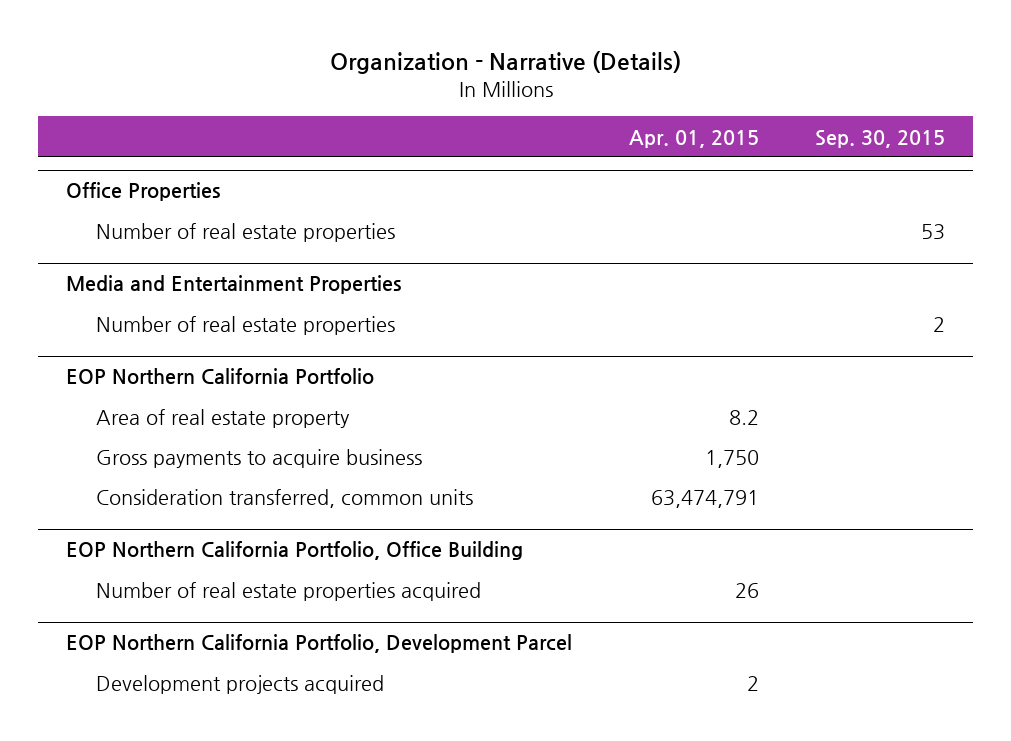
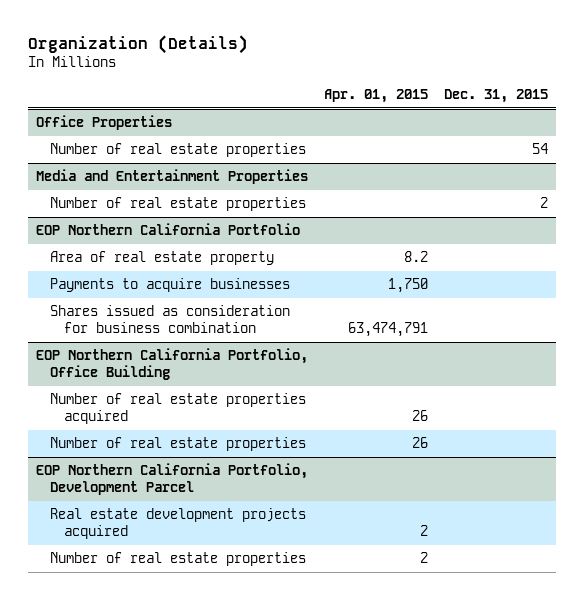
[329,51,681,75] Organization - Narrative (Details) -> [28,35,249,55] Organization (Details)
[814,129,945,148] Sep. 30, 2015 -> none
none -> [443,89,548,104] Dec. 31, 2015
[95,449,422,469] Gross payments to acquire business -> [49,278,290,293] Payments to acquire businesses
[95,489,473,509] Consideration transferred, common units -> [49,305,290,334] Shares issued as consideration for business combination
none -> [49,437,306,452] Number of real estate properties
[95,675,384,695] Development projects acquired -> [49,508,306,540] Real estate development projects acquired
none -> [49,552,306,567] Number of real estate properties

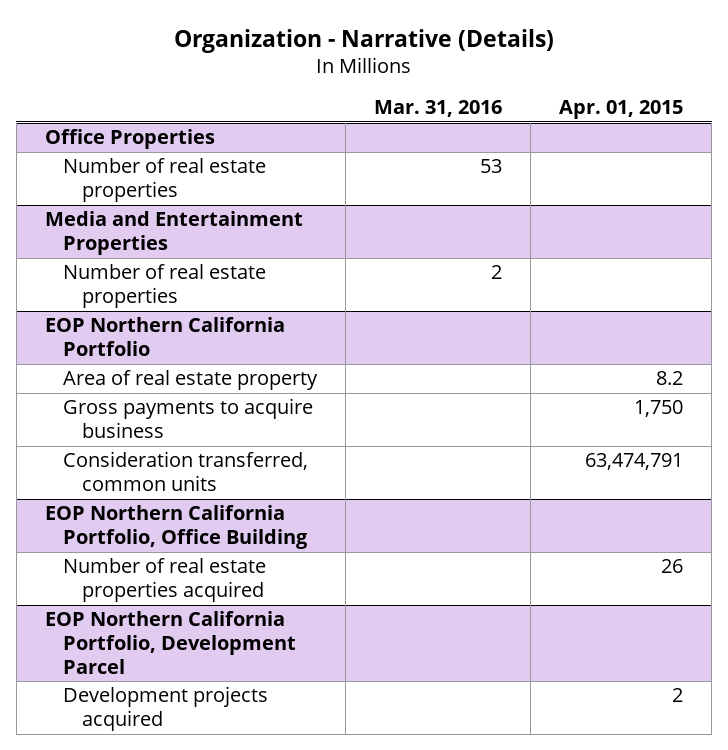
[28,35,249,55] Organization (Details) -> [174,28,555,53] Organization - Narrative (Details)
[443,89,548,104] Dec. 31, 2015 -> none
none -> [374,100,503,118] Mar. 31, 2016
[49,278,290,293] Payments to acquire businesses -> [63,398,314,439] Gross payments to acquire business
[49,305,290,334] Shares issued as consideration for business combination -> [63,451,309,492] Consideration transferred, common units
[49,437,306,452] Number of real estate properties -> none
[49,552,306,567] Number of real estate properties -> none
[49,508,306,540] Real estate development projects acquired -> [63,686,269,732] Development projects acquired

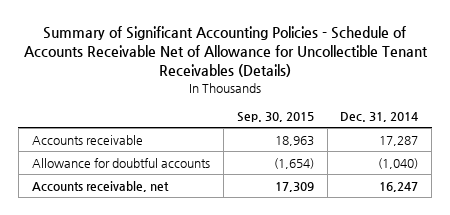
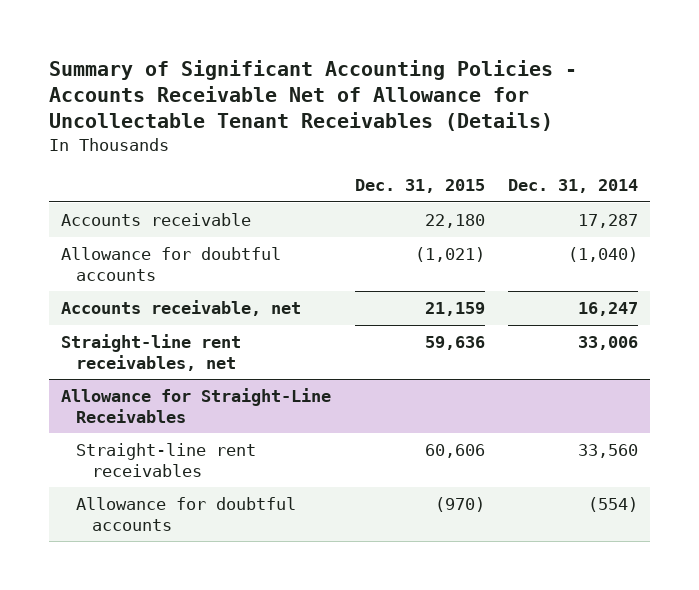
[24,26,429,78] Summary of Significant Accounting Policies - Schedule of Accounts Receivable Net of Allowance for Uncollectible Tenant Receivables (Details) -> [49,59,578,132] Summary of Significant Accounting Policies - Accounts Receivable Net of Allowance for Uncollectable Tenant Receivables (Details)
[236,111,314,122] Sep. 30, 2015 -> none
none -> [354,179,485,194] Dec. 31, 2015
none -> [61,334,242,371] Straight-line rent receivables, net
none -> [61,388,332,423] Allowance for Straight-Line Receivables
none -> [76,443,257,477] Straight-line rent receivables
none -> [76,497,297,531] Allowance for doubtful accounts

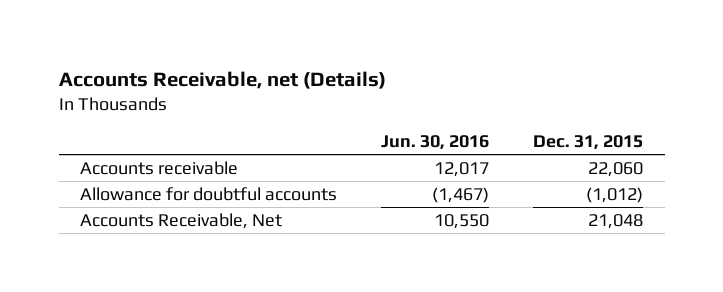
[49,59,578,132] Summary of Significant Accounting Policies - Accounts Receivable Net of Allowance for Uncollectable Tenant Receivables (Details) -> [58,71,386,90] Accounts Receivable, net (Details)
[508,179,639,194] Dec. 31, 2014 -> none
none -> [381,135,490,151] Jun. 30, 2016
[61,334,242,371] Straight-line rent receivables, net -> none
[61,388,332,423] Allowance for Straight-Line Receivables -> none
[76,443,257,477] Straight-line rent receivables -> none
[76,497,297,531] Allowance for doubtful accounts -> none
[424,214,485,229] 22,180 -> [587,162,643,178] 22,060
[414,247,485,263] (1,021) -> [585,187,643,204] (1,012)
[61,300,302,317] Accounts receivable, net -> [80,213,283,230] Accounts Receivable, Net
[424,302,485,317] 21,159 -> [587,214,643,230] 21,048

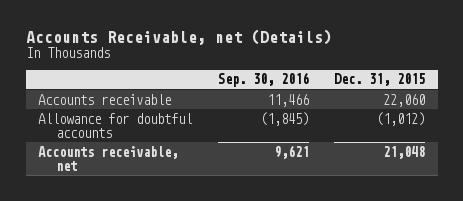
[381,135,490,151] Jun. 30, 2016 -> none
none -> [217,72,309,88] Sep. 30, 2016
[80,213,283,230] Accounts Receivable, Net -> [38,145,179,171] Accounts receivable, net

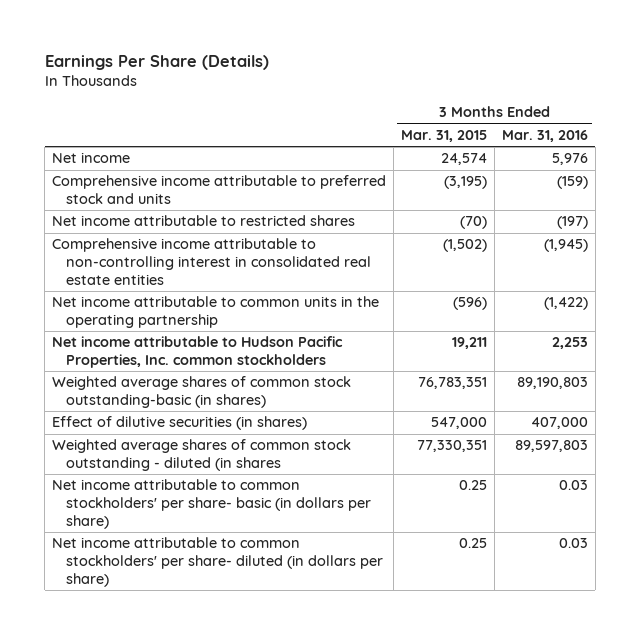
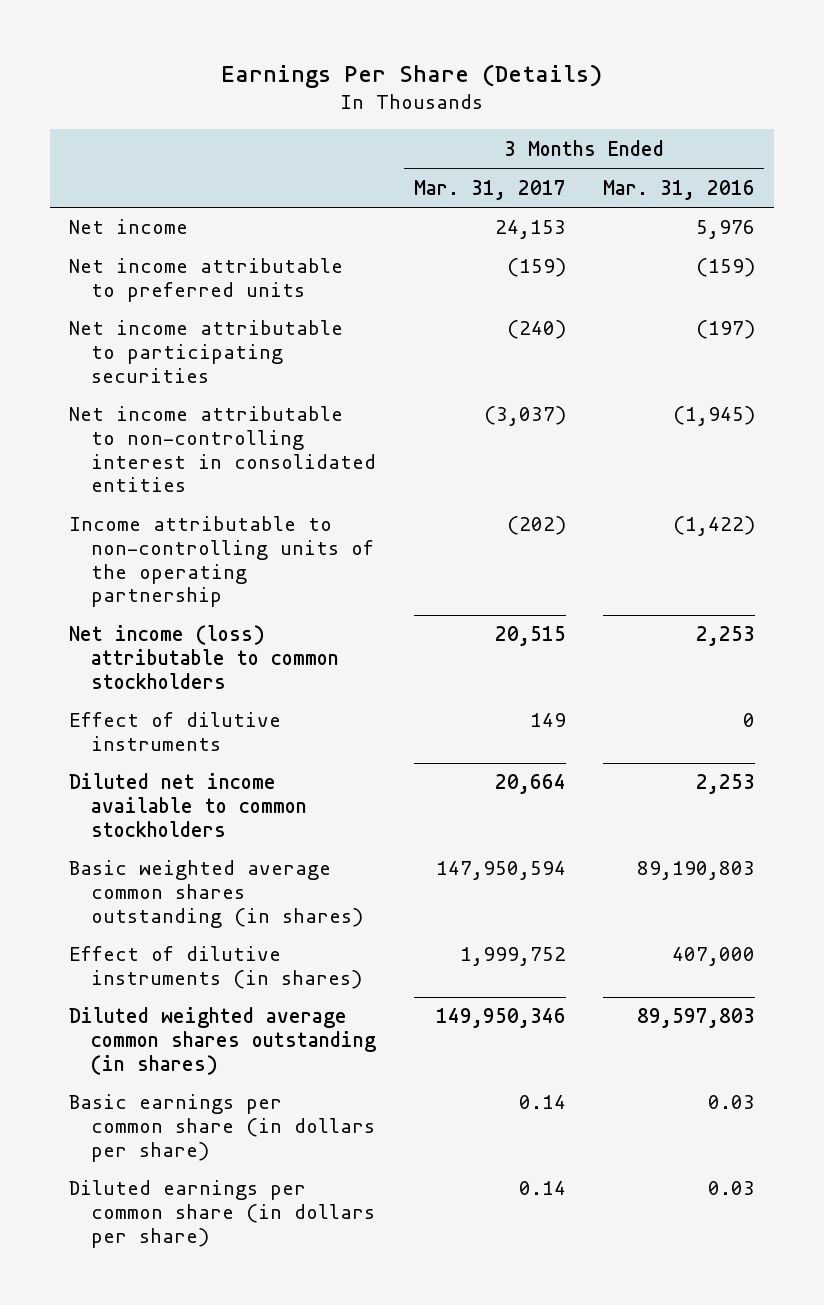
[401,129,488,142] Mar. 31, 2015 -> none
none -> [413,179,566,200] Mar. 31, 2017
[52,175,387,205] Comprehensive income attributable to preferred stock and units -> [68,258,343,303] Net income attributable to preferred units
[52,215,356,227] Net income attributable to restricted shares -> [68,320,343,383] Net income attributable to participating securities
[52,238,371,285] Comprehensive income attributable to non-controlling interest in consolidated real estate entities -> [68,406,377,493] Net income attributable to non-controlling interest in consolidated entities
[52,296,380,329] Net income attributable to common units in the operating partnership -> [68,516,375,608] Income attributable to non-controlling units of the operating partnership
[52,336,344,369] Net income attributable to Hudson Pacific Properties, Inc. common stockholders -> [68,625,340,689] Net income (loss) attributable to common stockholders
none -> [68,712,281,752] Effect of dilutive instruments
none -> [68,773,308,837] Diluted net income available to common stockholders
[52,376,352,409] Weighted average shares of common stock outstanding-basic (in shares) -> [68,860,364,928] Basic weighted average common shares outstanding (in shares)
[52,416,308,431] Effect of dilutive securities (in shares) -> [68,946,363,990] Effect of dilutive instruments (in shares)
[52,439,352,472] Weighted average shares of common stock outstanding - diluted (in shares -> [68,1007,377,1075] Diluted weighted average common shares outstanding (in shares)
[52,479,371,529] Net income attributable to common stockholders' per share- basic (in dollars per share) -> [68,1094,376,1162] Basic earnings per common share (in dollars per share)
[52,537,383,587] Net income attributable to common stockholders' per share- diluted (in dollars per share) -> [68,1180,376,1248] Diluted earnings per common share (in dollars per share)

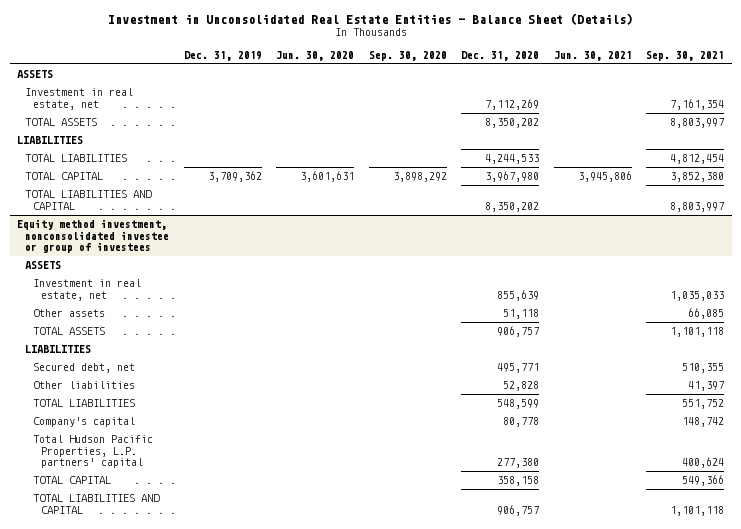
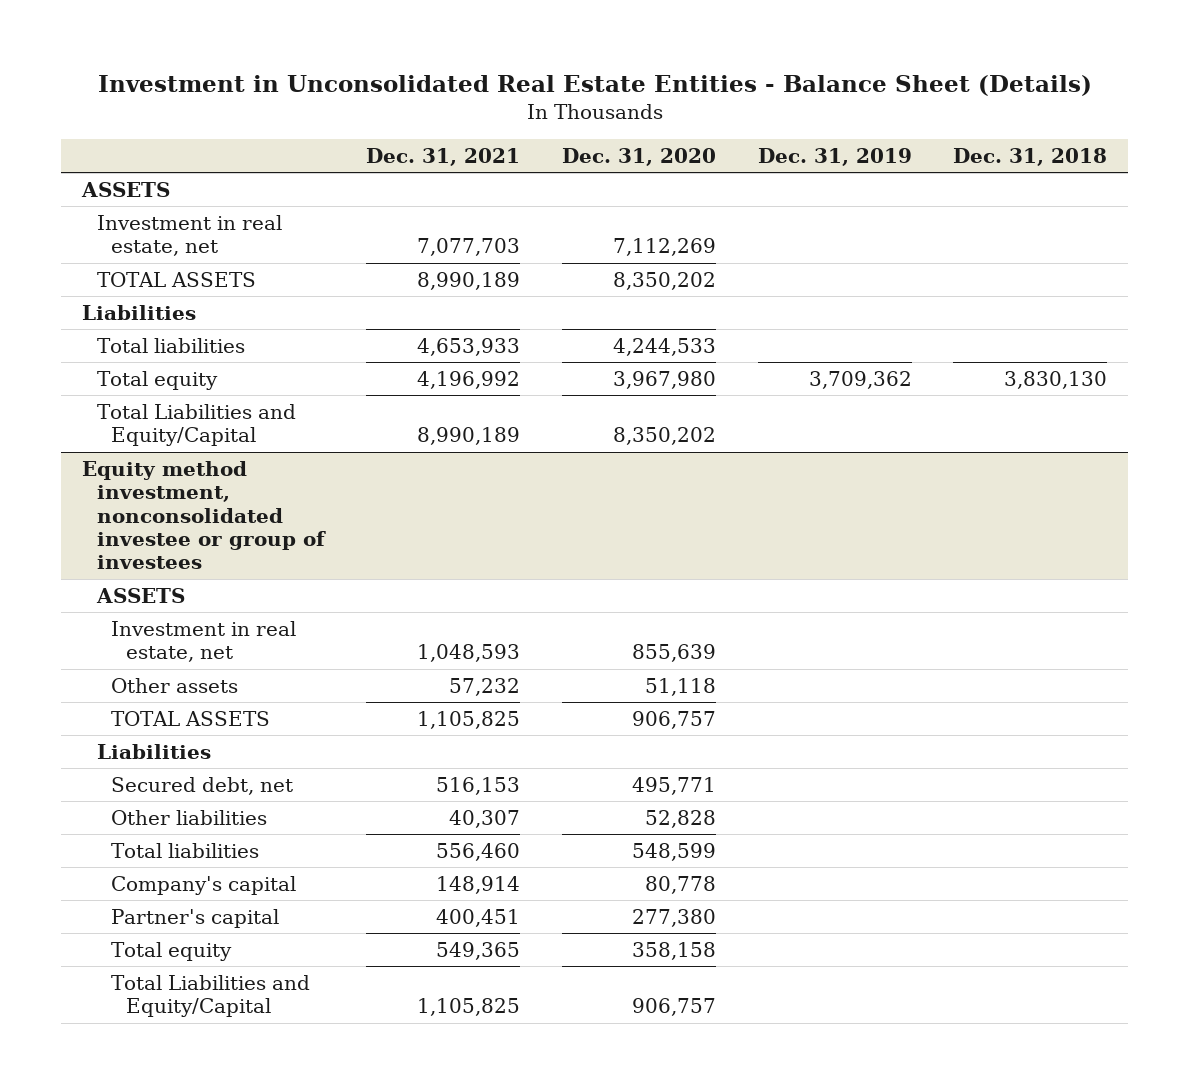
[276,50,355,61] Jun. 30, 2020 -> none
[368,50,447,61] Sep. 30, 2020 -> none
[553,50,632,61] Jun. 30, 2021 -> none
[646,50,725,61] Sep. 30, 2021 -> none
none -> [366,147,521,166] Dec. 31, 2021
none -> [953,147,1108,166] Dec. 31, 2018
[16,136,83,145] LIABILITIES -> [81,304,196,320] Liabilities
[25,154,128,163] TOTAL LIABILITIES -> [96,337,245,353] Total liabilities
[25,172,104,181] TOTAL CAPITAL -> [96,370,218,390] Total equity
[25,190,153,210] TOTAL LIABILITIES AND CAPITAL -> [96,403,296,447] Total Liabilities and Equity/Capital
[25,345,92,354] LIABILITIES -> [96,743,211,759] Liabilities
[33,399,136,408] TOTAL LIABILITIES -> [111,842,260,858] Total liabilities
[33,435,154,469] Total Hudson Pacific Properties, L.P. partners' capital -> [111,908,280,928] Partner's capital
[33,476,112,485] TOTAL CAPITAL -> [111,941,233,961] Total equity
[33,494,161,514] TOTAL LIABILITIES AND CAPITAL -> [111,974,311,1018] Total Liabilities and Equity/Capital

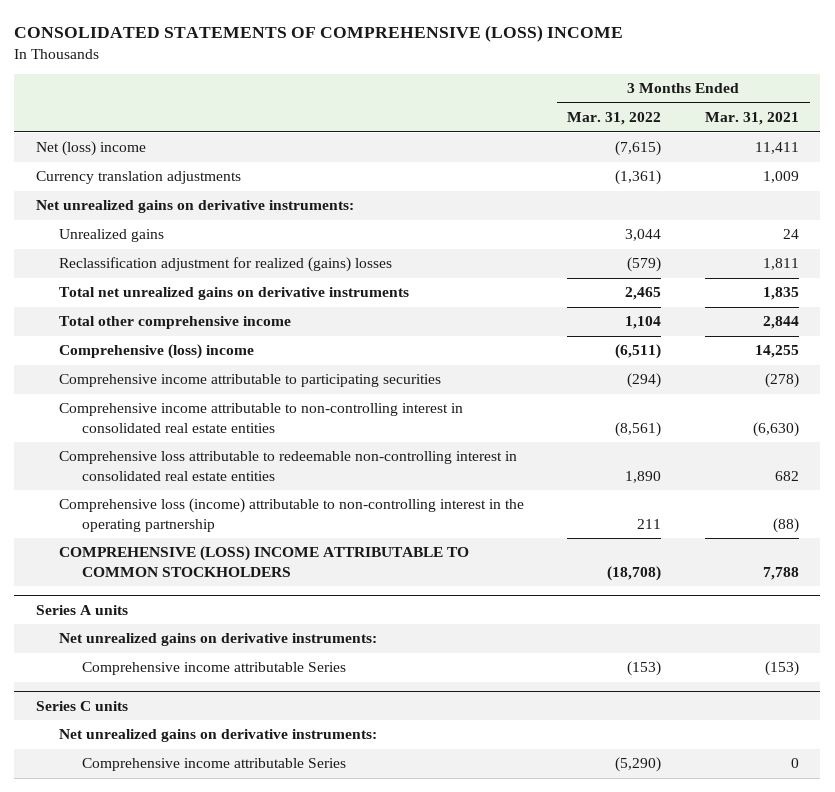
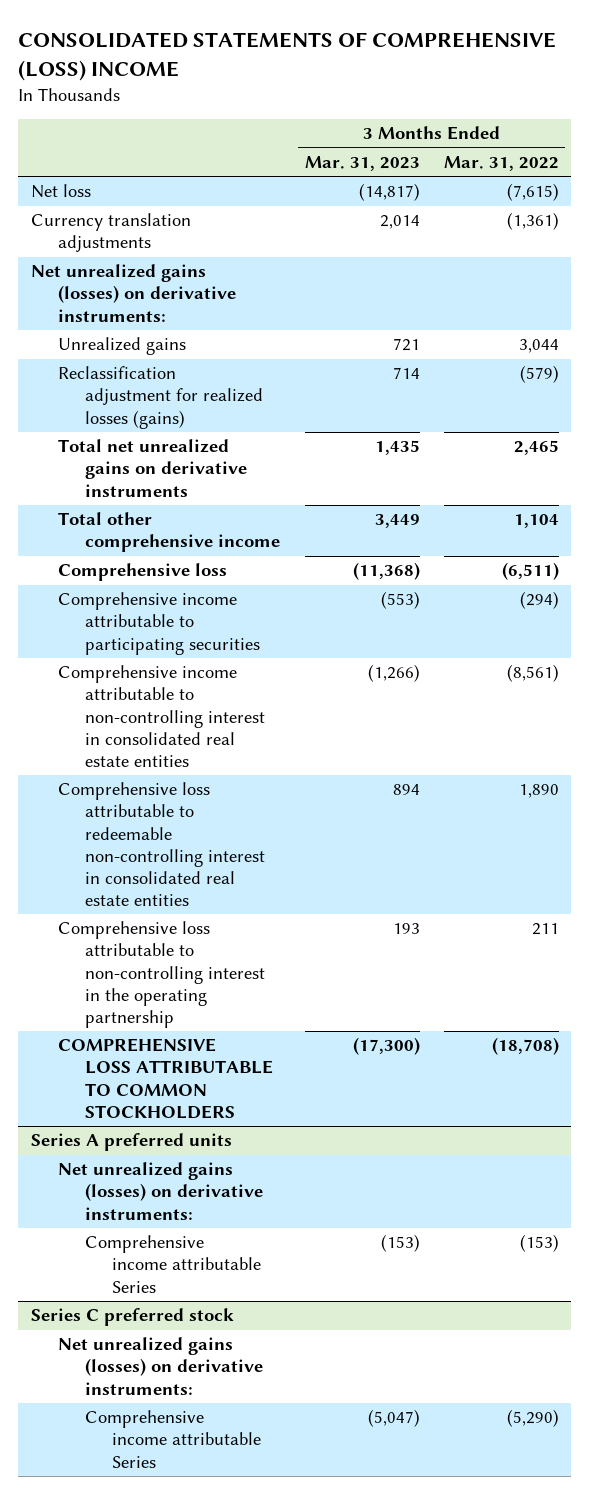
[704,112,799,126] Mar. 31, 2021 -> none
none -> [304,155,420,171] Mar. 31, 2023
[35,141,146,157] Net (loss) income -> [30,184,91,199] Net loss
[35,200,354,214] Net unrealized gains on derivative instruments: -> [30,264,236,322] Net unrealized gains (losses) on derivative instruments:
[59,257,393,273] Reclassification adjustment for realized (gains) losses -> [57,366,264,429] Reclassification adjustment for realized losses (gains)
[59,344,255,360] Comprehensive (loss) income -> [57,563,227,582] Comprehensive loss
[59,498,525,532] Comprehensive loss (income) attributable to non-controlling interest in the operating partnership -> [57,921,266,1028] Comprehensive loss attributable to non-controlling interest in the operating partnership
[59,546,470,577] COMPREHENSIVE (LOSS) INCOME ATTRIBUTABLE TO COMMON STOCKHOLDERS -> [57,1038,274,1119] COMPREHENSIVE LOSS ATTRIBUTABLE TO COMMON STOCKHOLDERS
[35,604,128,615] Series A units -> [30,1133,232,1152] Series A preferred units
[59,633,378,647] Net unrealized gains on derivative instruments: -> [57,1162,264,1220] Net unrealized gains (losses) on derivative instruments:
[35,700,128,711] Series C units -> [30,1308,234,1327] Series C preferred stock
[59,729,378,743] Net unrealized gains on derivative instruments: -> [57,1337,264,1395] Net unrealized gains (losses) on derivative instruments:

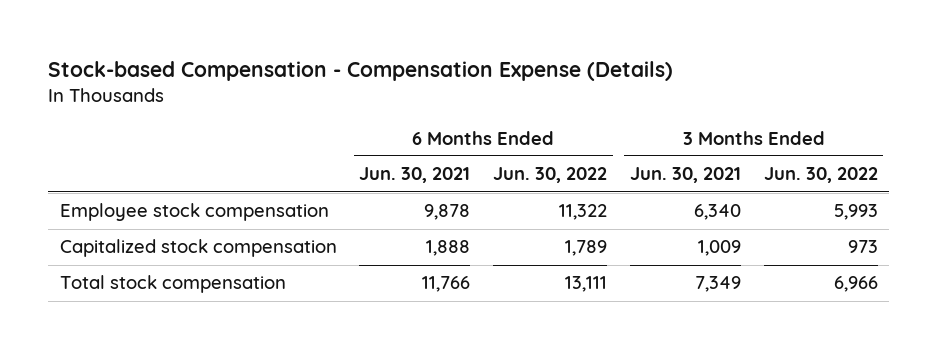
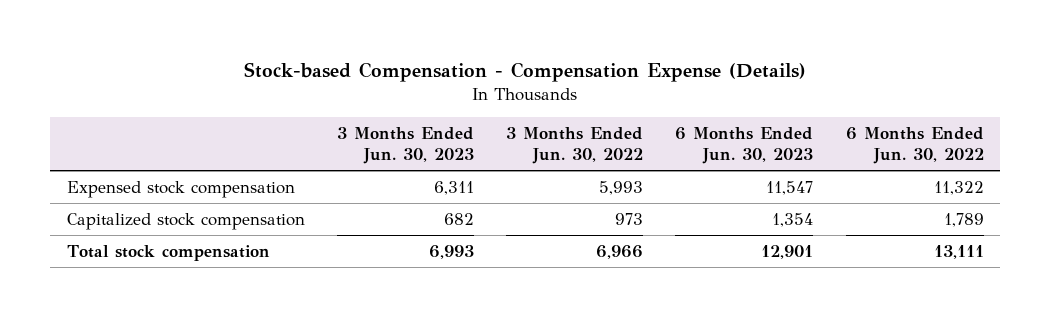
[359,167,471,184] Jun. 30, 2021 -> none
[629,167,741,184] Jun. 30, 2021 -> none
none -> [336,127,474,165] 3 Months Ended Jun. 30, 2023
none -> [675,127,814,165] 6 Months Ended Jun. 30, 2023
[59,203,329,222] Employee stock compensation -> [66,180,295,198] Expensed stock compensation

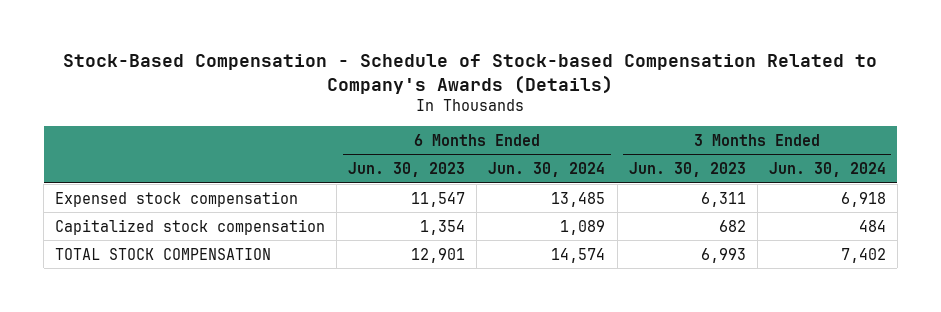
[244,61,807,82] Stock-based Compensation - Compensation Expense (Details) -> [63,54,878,94] Stock-Based Compensation - Schedule of Stock-based Compensation Related to Company's Awards (Details)
[506,127,644,165] 3 Months Ended Jun. 30, 2022 -> none
[845,127,984,165] 6 Months Ended Jun. 30, 2022 -> none
none -> [488,162,606,178] Jun. 30, 2024
none -> [768,162,886,178] Jun. 30, 2024
[66,244,270,261] Total stock compensation -> [55,247,272,260] TOTAL STOCK COMPENSATION

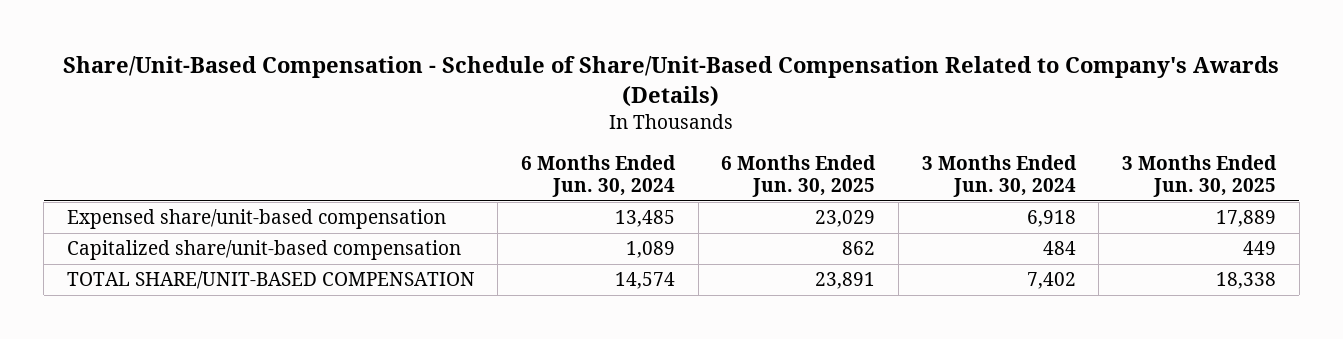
[63,54,878,94] Stock-Based Compensation - Schedule of Stock-based Compensation Related to Company's Awards (Details) -> [63,56,1280,108] Share/Unit-Based Compensation - Schedule of Share/Unit-Based Compensation Related to Company's Awards (Details)
[348,162,466,178] Jun. 30, 2023 -> none
[628,162,746,178] Jun. 30, 2023 -> none
none -> [721,155,877,198] 6 Months Ended Jun. 30, 2025
none -> [1121,155,1277,198] 3 Months Ended Jun. 30, 2025
[55,190,299,207] Expensed stock compensation -> [66,209,446,230] Expensed share/unit-based compensation
[55,218,326,235] Capitalized stock compensation -> [66,240,461,261] Capitalized share/unit-based compensation
[55,247,272,260] TOTAL STOCK COMPENSATION -> [66,271,475,290] TOTAL SHARE/UNIT-BASED COMPENSATION

